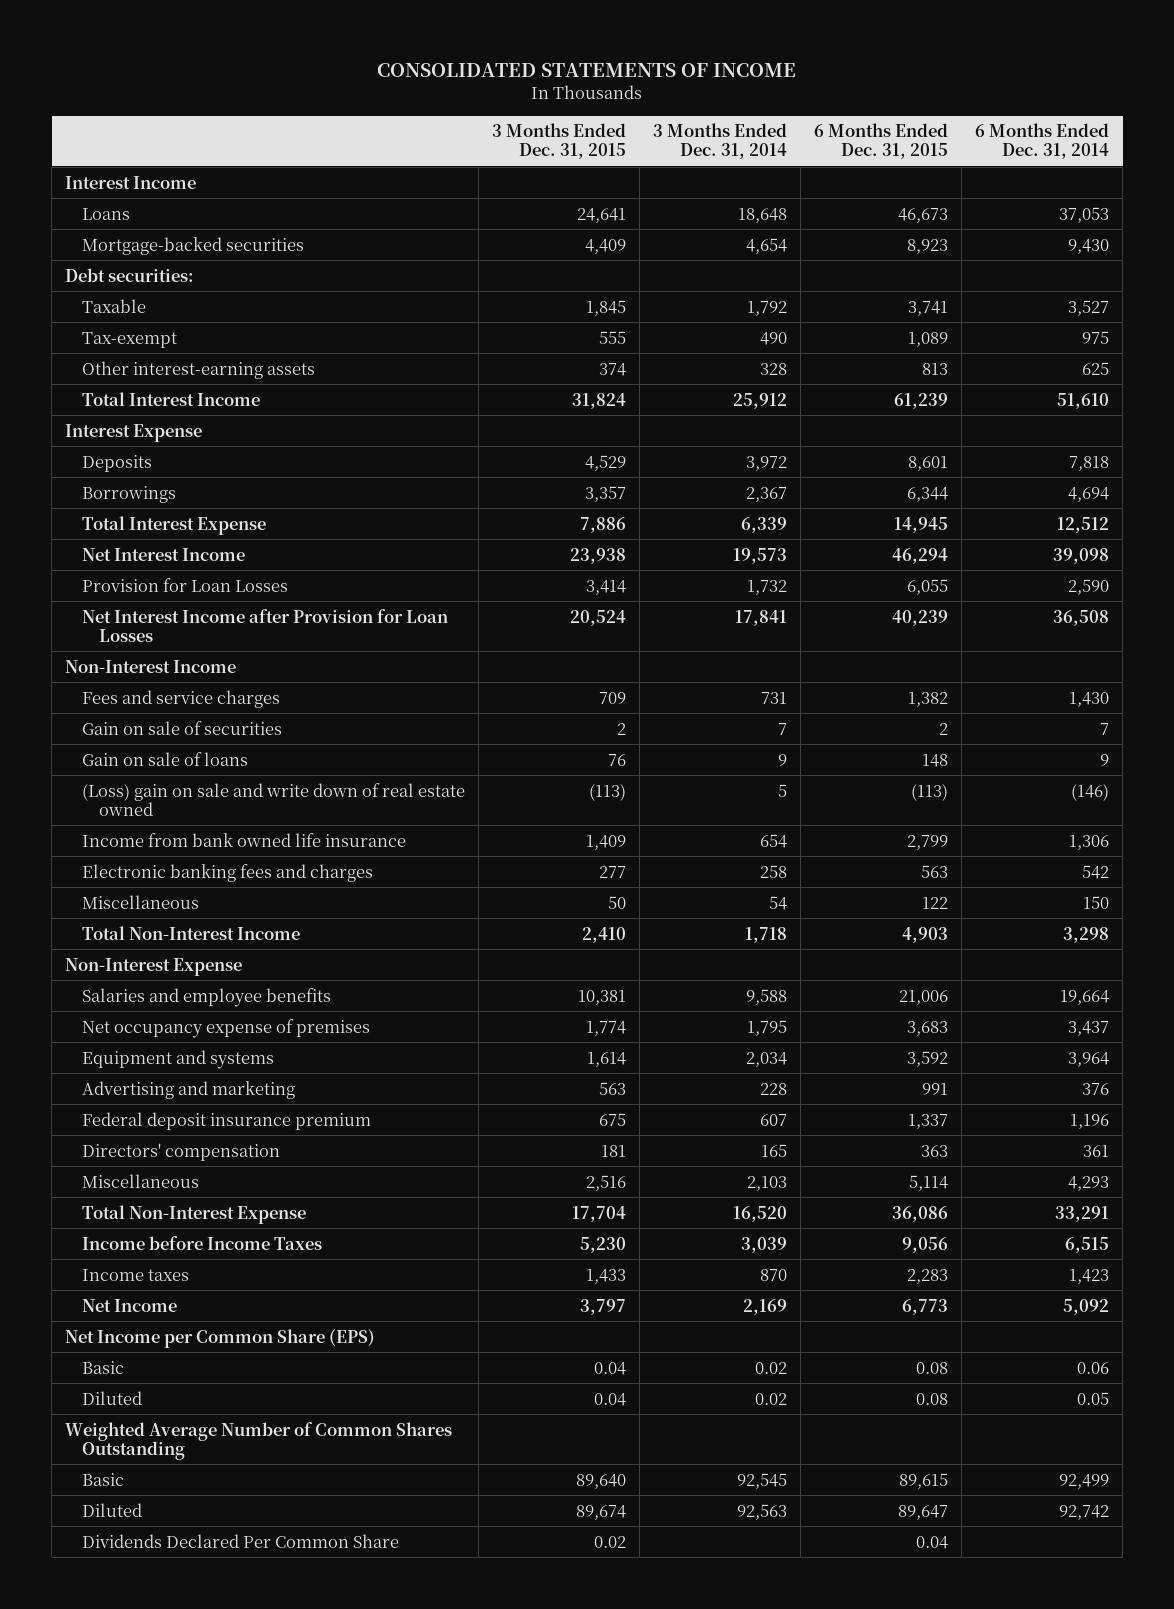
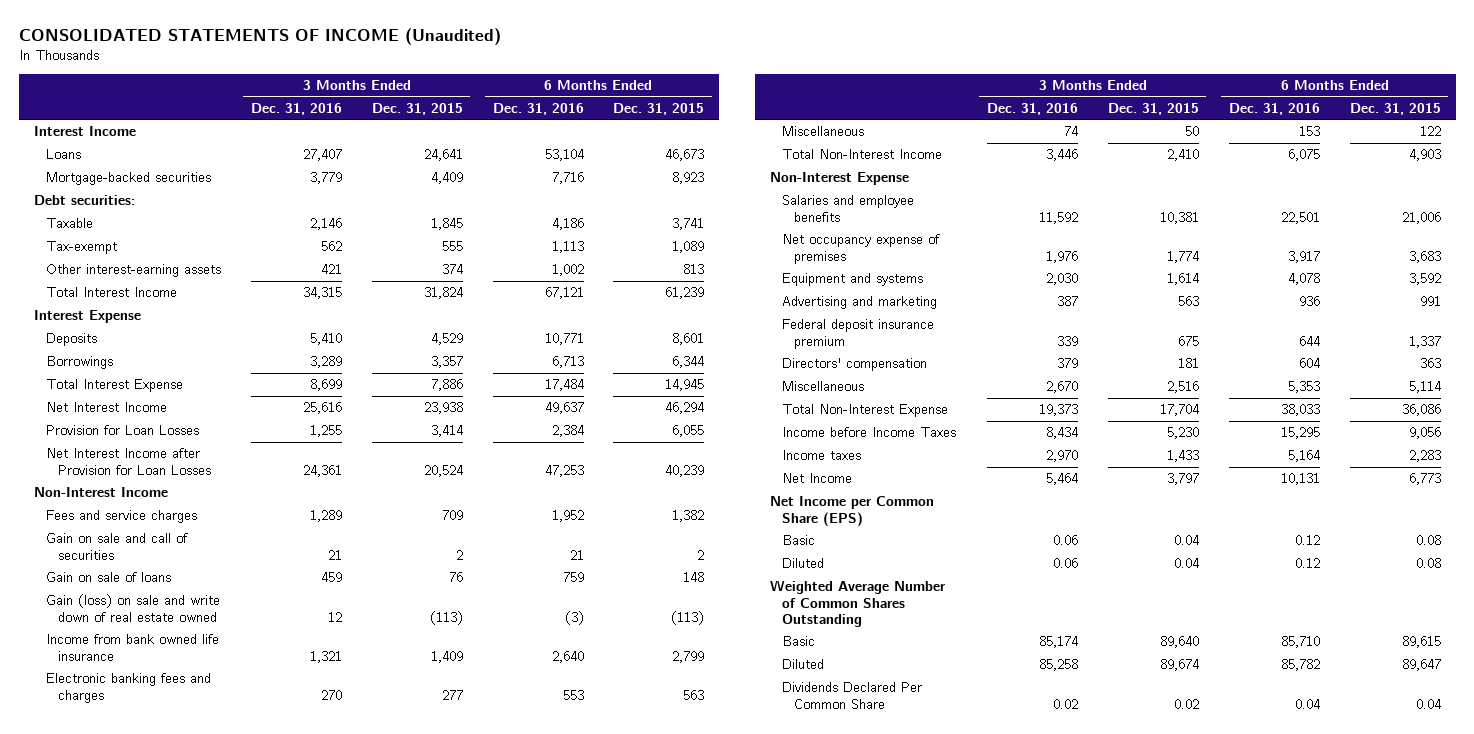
[377,63,797,78] CONSOLIDATED STATEMENTS OF INCOME -> [18,27,501,45] CONSOLIDATED STATEMENTS OF INCOME (Unaudited)
[653,123,788,160] 3 Months Ended Dec. 31, 2014 -> none
[975,123,1110,160] 6 Months Ended Dec. 31, 2014 -> none
none -> [250,102,342,115] Dec. 31, 2016
none -> [492,102,584,115] Dec. 31, 2016
[82,720,283,735] Gain on sale of securities -> [45,533,188,560] Gain on sale and call of securities
[82,782,466,816] (Loss) gain on sale and write down of real estate owned -> [45,594,220,622] Gain (loss) on sale and write down of real estate owned

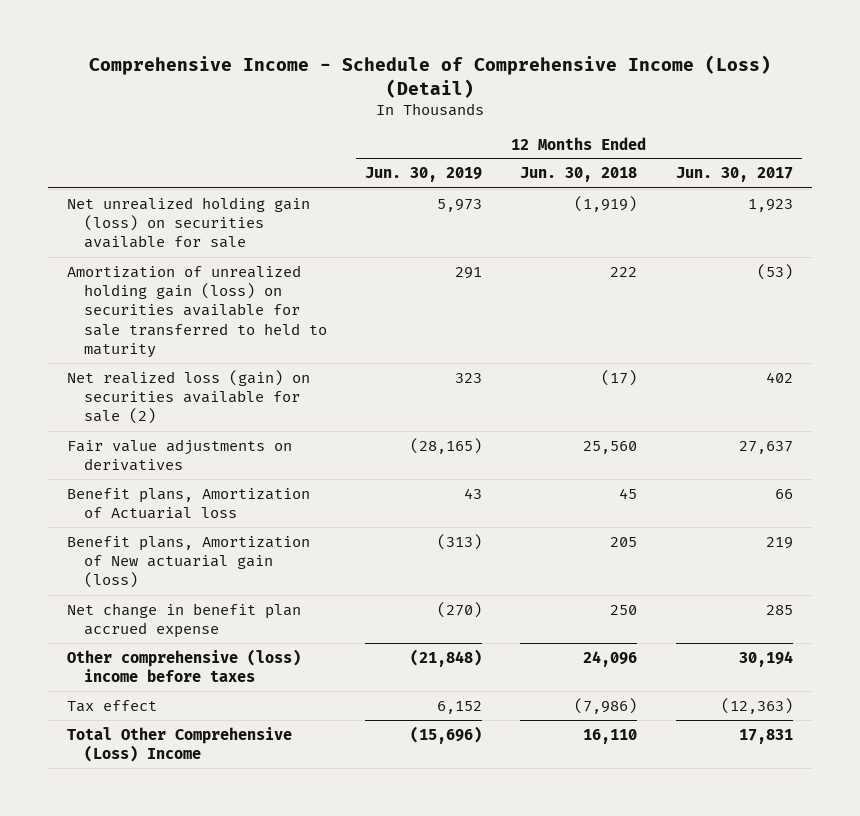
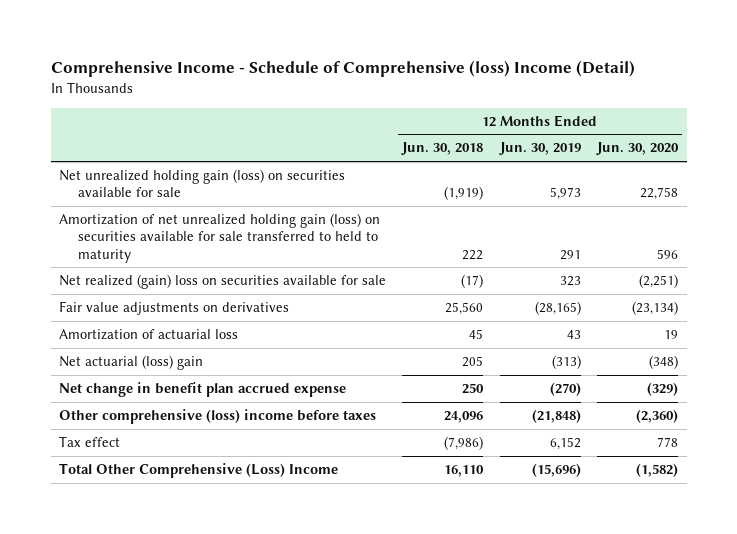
[88,55,771,98] Comprehensive Income - Schedule of Comprehensive Income (Loss) (Detail) -> [50,60,635,78] Comprehensive Income - Schedule of Comprehensive (loss) Income (Detail)
[675,167,793,183] Jun. 30, 2017 -> none
none -> [596,142,680,156] Jun. 30, 2020
[67,264,328,359] Amortization of unrealized holding gain (loss) on securities available for sale transferred to held to maturity -> [58,213,380,263] Amortization of net unrealized holding gain (loss) on securities available for sale transferred to held to maturity
[67,369,311,425] Net realized loss (gain) on securities available for sale (2) -> [58,274,386,290] Net realized (gain) loss on securities available for sale
[67,487,311,520] Benefit plans, Amortization of Actuarial loss -> [58,329,238,341] Amortization of actuarial loss
[67,535,311,589] Benefit plans, Amortization of New actuarial gain (loss) -> [58,355,203,371] Net actuarial (loss) gain

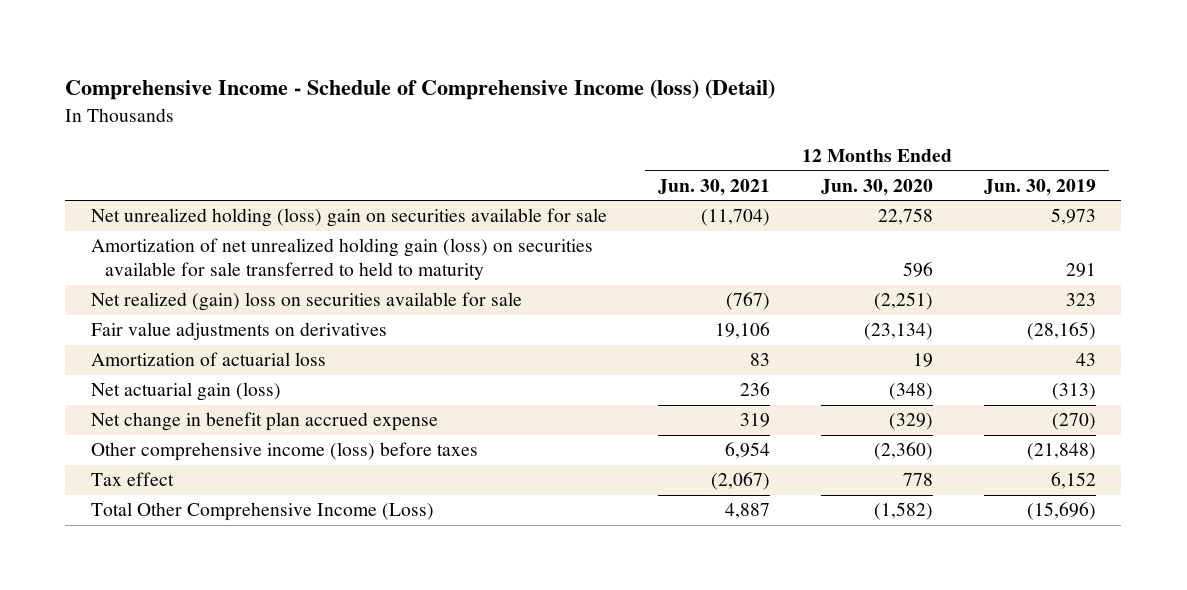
[50,60,635,78] Comprehensive Income - Schedule of Comprehensive (loss) Income (Detail) -> [65,79,776,101] Comprehensive Income - Schedule of Comprehensive Income (loss) (Detail)
[401,142,484,156] Jun. 30, 2018 -> none
none -> [657,178,770,196] Jun. 30, 2021
[58,169,345,198] Net unrealized holding gain (loss) on securities available for sale -> [90,208,607,228] Net unrealized holding (loss) gain on securities available for sale
[58,355,203,371] Net actuarial (loss) gain -> [90,382,281,402] Net actuarial gain (loss)
[58,409,376,425] Other comprehensive (loss) income before taxes -> [90,442,478,462] Other comprehensive income (loss) before taxes
[58,463,338,479] Total Other Comprehensive (Loss) Income -> [90,502,434,522] Total Other Comprehensive Income (Loss)

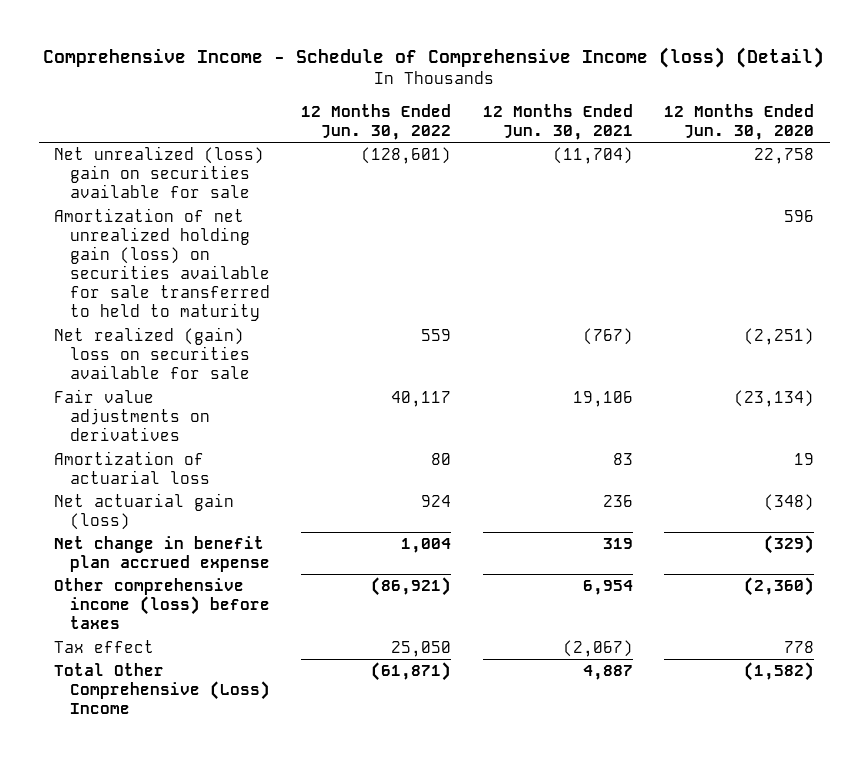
[983,178,1096,196] Jun. 30, 2019 -> none
none -> [301,103,452,140] 12 Months Ended Jun. 30, 2022
[90,208,607,228] Net unrealized holding (loss) gain on securities available for sale -> [54,146,265,199] Net unrealized (loss) gain on securities available for sale
[90,502,434,522] Total Other Comprehensive Income (Loss) -> [54,663,271,715] Total Other Comprehensive (Loss) Income

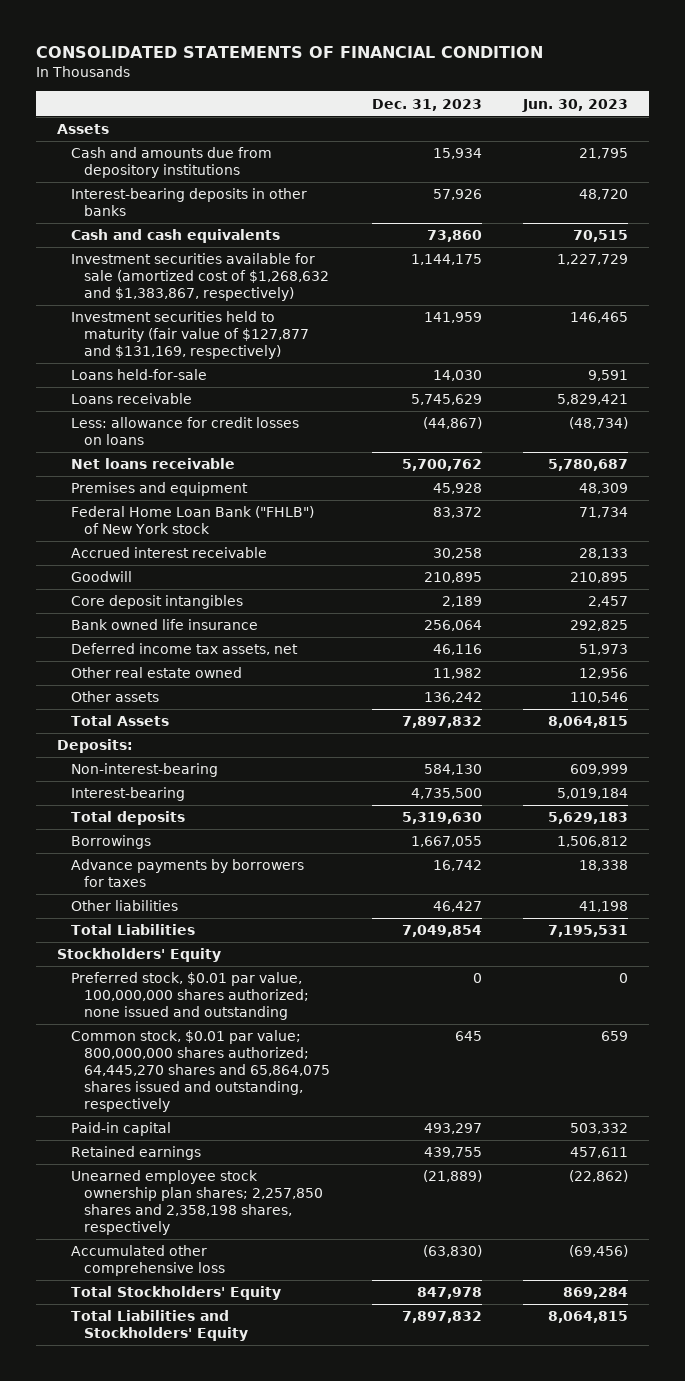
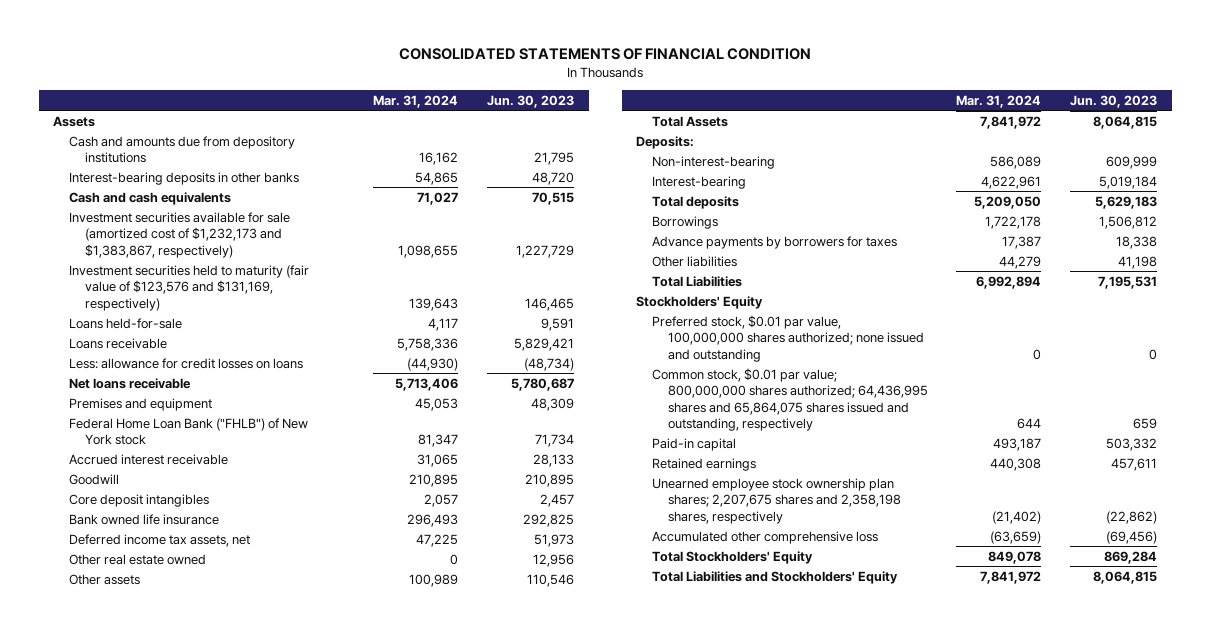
[371,98,482,111] Dec. 31, 2023 -> none
none -> [373,94,459,108] Mar. 31, 2024
[70,253,330,301] Investment securities available for sale (amortized cost of $1,268,632 and $1,383,867, respectively) -> [68,211,290,258] Investment securities available for sale (amortized cost of $1,232,173 and $1,383,867, respectively)
[70,311,310,359] Investment securities held to maturity (fair value of $127,877 and $131,169, respectively) -> [68,264,309,311] Investment securities held to maturity (fair value of $123,576 and $131,169, respectively)
[70,1030,331,1112] Common stock, $0.01 par value; 800,000,000 shares authorized; 64,445,270 shares and 65,864,075 shares issued and outstanding, respectively -> [651,367,928,431] Common stock, $0.01 par value; 800,000,000 shares authorized; 64,436,995 shares and 65,864,075 shares issued and outstanding, respectively
[70,1170,324,1235] Unearned employee stock ownership plan shares; 2,257,850 shares and 2,358,198 shares, respectively -> [651,477,901,524] Unearned employee stock ownership plan shares; 2,207,675 shares and 2,358,198 shares, respectively

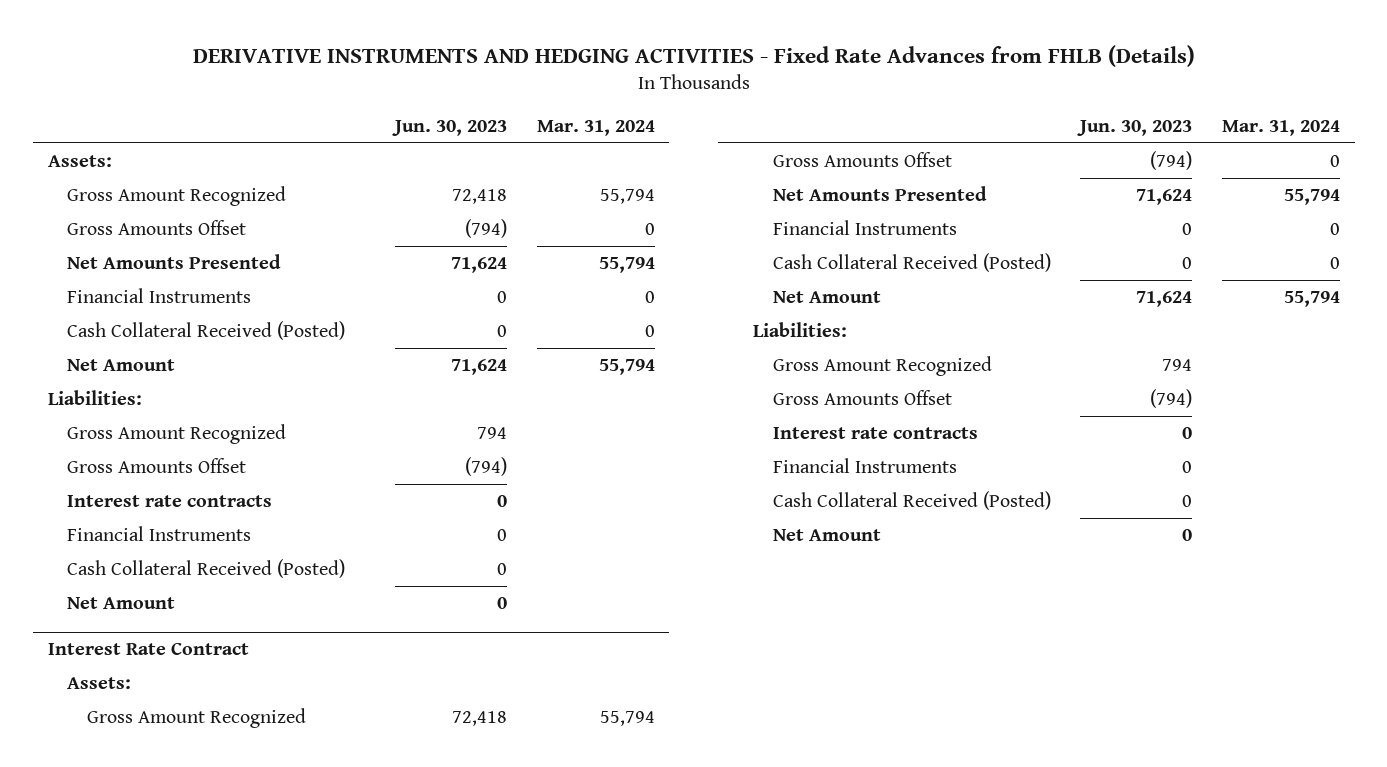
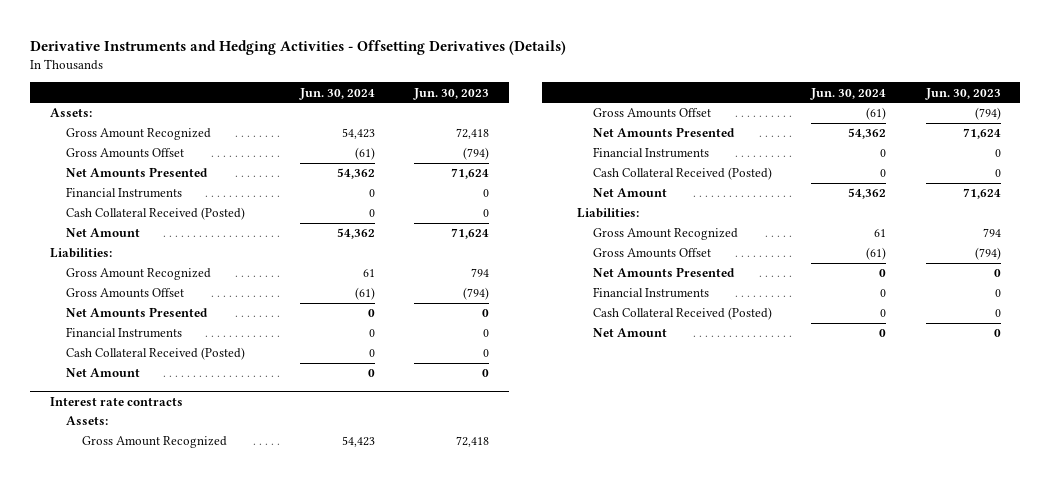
[192,44,1195,67] DERIVATIVE INSTRUMENTS AND HEDGING ACTIVITIES - Fixed Rate Advances from FHLB (Details) -> [30,40,567,56] Derivative Instruments and Hedging Activities - Offsetting Derivatives (Details)
[536,119,655,136] Mar. 31, 2024 -> none
none -> [298,87,375,100] Jun. 30, 2024
[67,495,273,508] Interest rate contracts -> [65,307,208,318] Net Amounts Presented
[47,642,249,656] Interest Rate Contract -> [50,396,184,406] Interest rate contracts
[772,427,978,440] Interest rate contracts -> [593,267,736,278] Net Amounts Presented

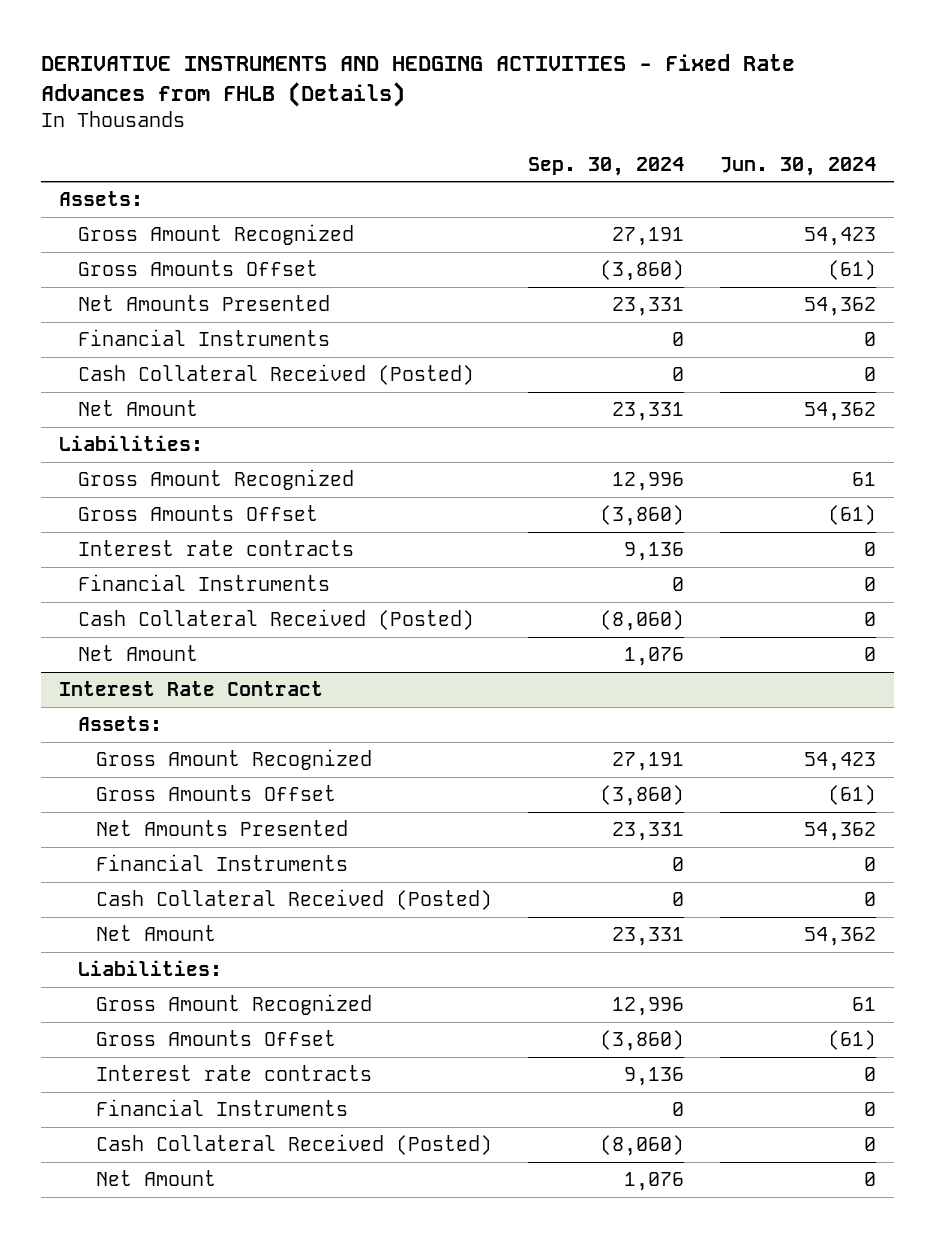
[30,40,567,56] Derivative Instruments and Hedging Activities - Offsetting Derivatives (Details) -> [41,54,796,107] DERIVATIVE INSTRUMENTS AND HEDGING ACTIVITIES - Fixed Rate Advances from FHLB (Details)
[413,87,490,100] Jun. 30, 2023 -> none
none -> [528,156,685,176] Sep. 30, 2024
[65,307,208,318] Net Amounts Presented -> [77,540,354,557] Interest rate contracts
[50,396,184,406] Interest rate contracts -> [58,681,323,697] Interest Rate Contract
[593,267,736,278] Net Amounts Presented -> [96,1065,373,1082] Interest rate contracts

